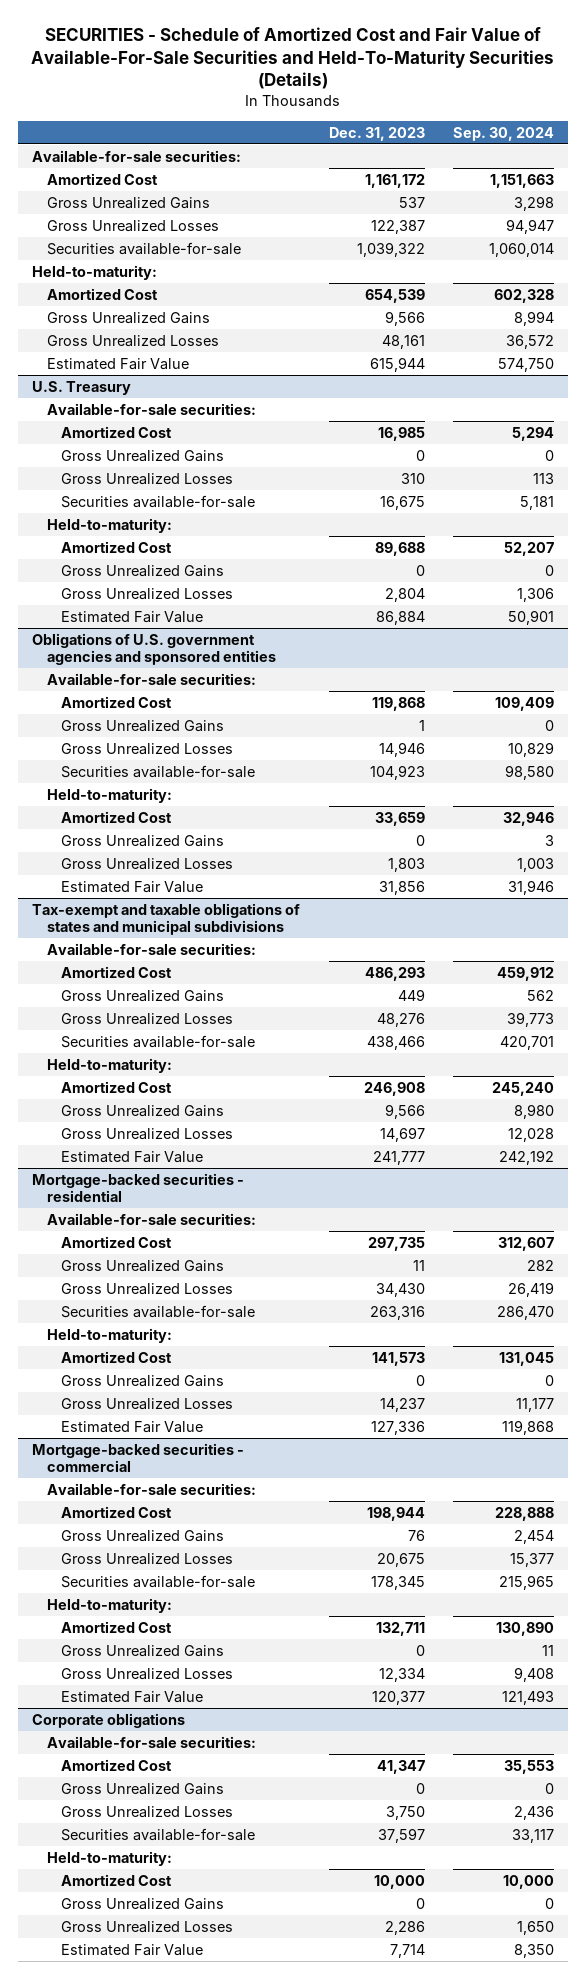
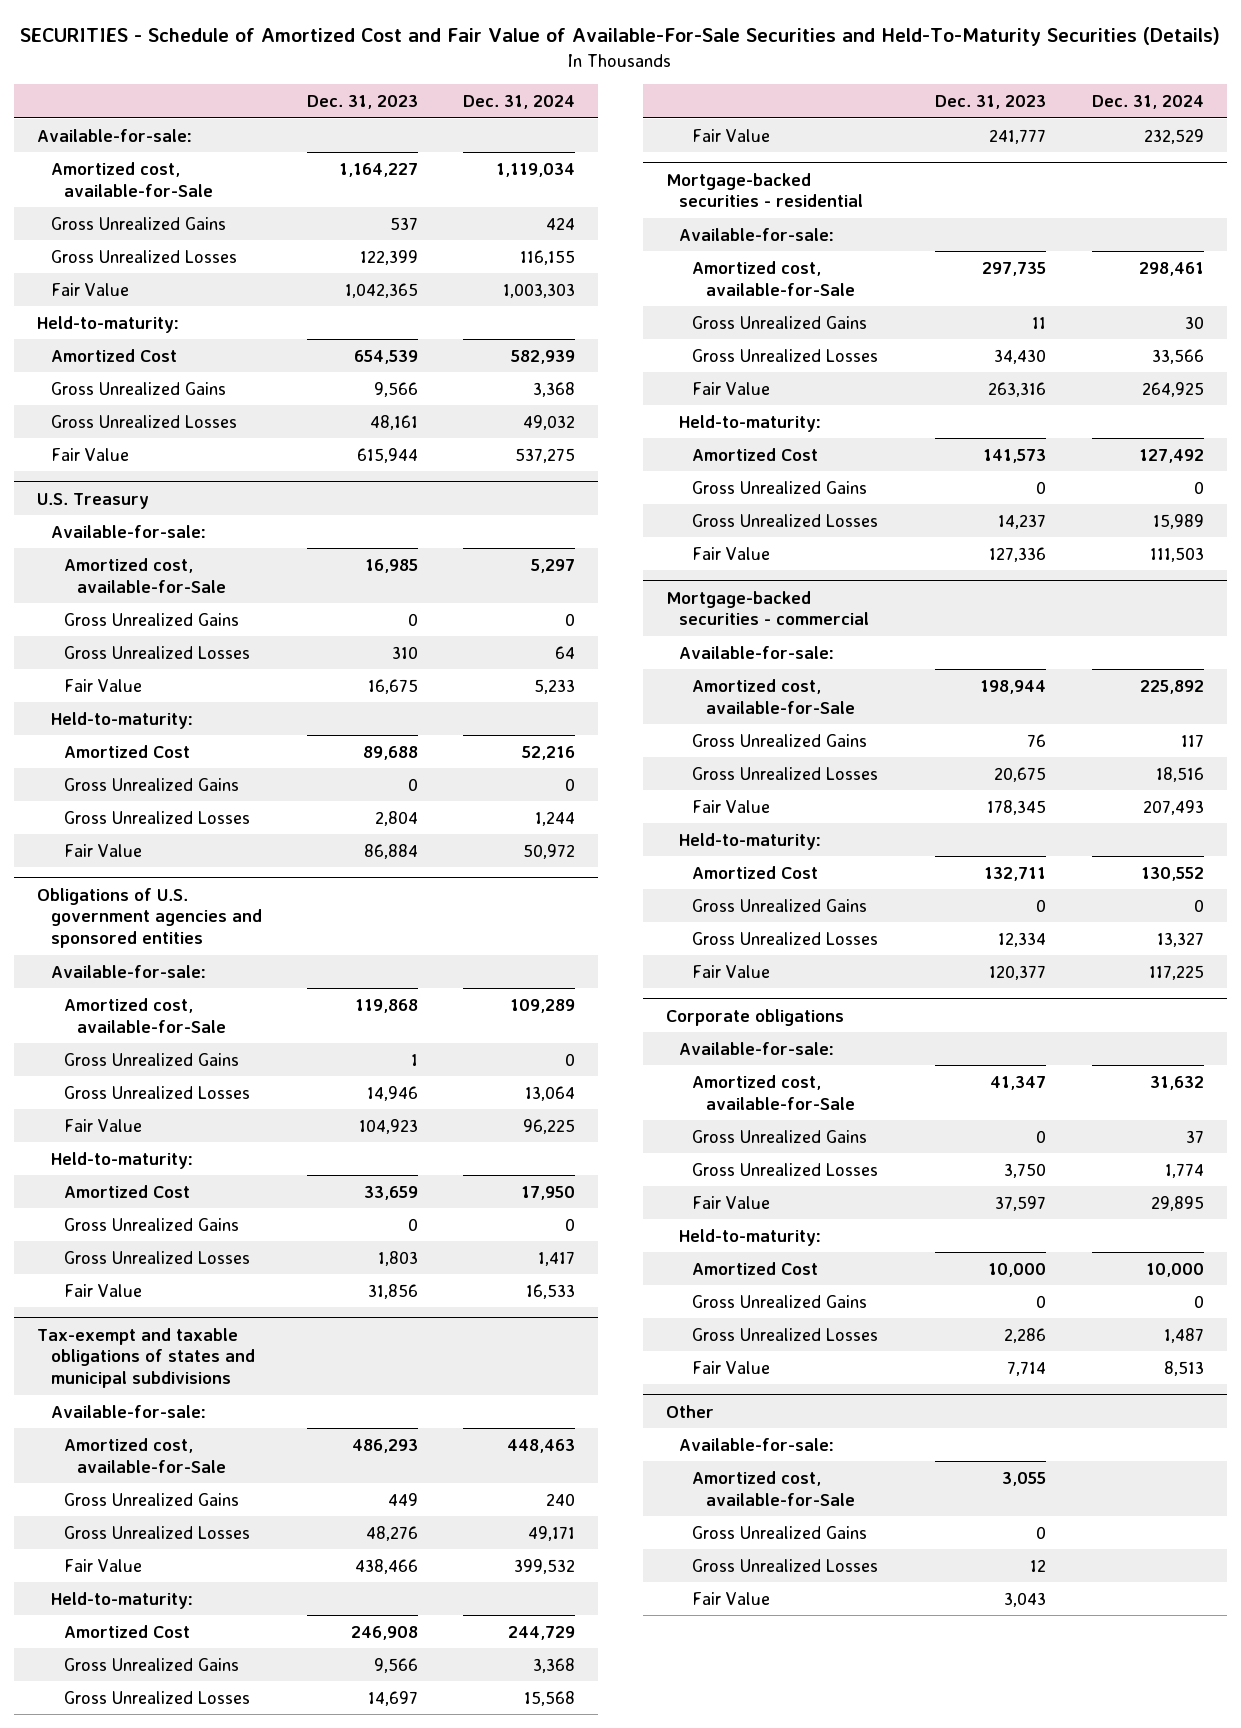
[453,126,555,141] Sep. 30, 2024 -> none
none -> [463,95,576,110] Dec. 31, 2024
[32,149,242,162] Available-for-sale securities: -> [37,128,193,142] Available-for-sale:
[46,172,158,185] Amortized Cost -> [50,161,213,197] Amortized cost, available-for-Sale
[364,173,425,188] 1,161,172 -> [338,162,418,177] 1,164,227
[46,241,241,255] Securities available-for-sale -> none
[370,219,425,234] 122,387 -> [359,249,418,265] 122,399
none -> [50,282,129,296] Fair Value
[46,357,189,370] Estimated Fair Value -> [50,447,129,461] Fair Value
[46,402,256,415] Available-for-sale securities: -> [50,524,206,538] Available-for-sale:
[61,425,173,438] Amortized Cost -> [63,557,227,593] Amortized cost, available-for-Sale
[61,494,256,508] Securities available-for-sale -> [63,678,142,692] Fair Value
[61,610,204,623] Estimated Fair Value -> [63,843,142,857] Fair Value
[46,672,256,685] Available-for-sale securities: -> [50,964,206,978] Available-for-sale:
[61,695,173,708] Amortized Cost -> [63,997,227,1033] Amortized cost, available-for-Sale
[61,764,256,778] Securities available-for-sale -> [63,1118,142,1132] Fair Value
[61,880,204,893] Estimated Fair Value -> [63,1283,142,1297] Fair Value
[46,942,256,955] Available-for-sale securities: -> [50,1404,206,1418] Available-for-sale:
[61,965,173,978] Amortized Cost -> [63,1437,227,1473] Amortized cost, available-for-Sale
[61,1034,256,1048] Securities available-for-sale -> [63,1558,142,1572] Fair Value
[61,1150,204,1163] Estimated Fair Value -> [692,128,771,142] Fair Value
[46,1212,256,1225] Available-for-sale securities: -> [678,227,834,241] Available-for-sale:
[61,1235,173,1248] Amortized Cost -> [692,260,855,296] Amortized cost, available-for-Sale
[61,1304,256,1318] Securities available-for-sale -> [692,381,771,395] Fair Value
[61,1420,204,1433] Estimated Fair Value -> [692,546,771,560] Fair Value
[46,1482,256,1495] Available-for-sale securities: -> [678,645,834,659] Available-for-sale:
[61,1505,173,1518] Amortized Cost -> [692,678,855,714] Amortized cost, available-for-Sale
[61,1574,256,1588] Securities available-for-sale -> [692,799,771,813] Fair Value
[61,1690,204,1703] Estimated Fair Value -> [692,964,771,978] Fair Value
[46,1735,256,1748] Available-for-sale securities: -> [678,1041,834,1055] Available-for-sale:
[61,1758,173,1771] Amortized Cost -> [692,1074,855,1110] Amortized cost, available-for-Sale
[61,1827,256,1841] Securities available-for-sale -> [692,1195,771,1209] Fair Value
[61,1943,204,1956] Estimated Fair Value -> [692,1360,771,1374] Fair Value
none -> [665,1404,714,1418] Other
none -> [678,1437,834,1451] Available-for-sale:
none -> [692,1470,855,1506] Amortized cost, available-for-Sale
none -> [692,1525,868,1539] Gross Unrealized Gains
none -> [692,1558,879,1572] Gross Unrealized Losses
none -> [692,1591,771,1605] Fair Value

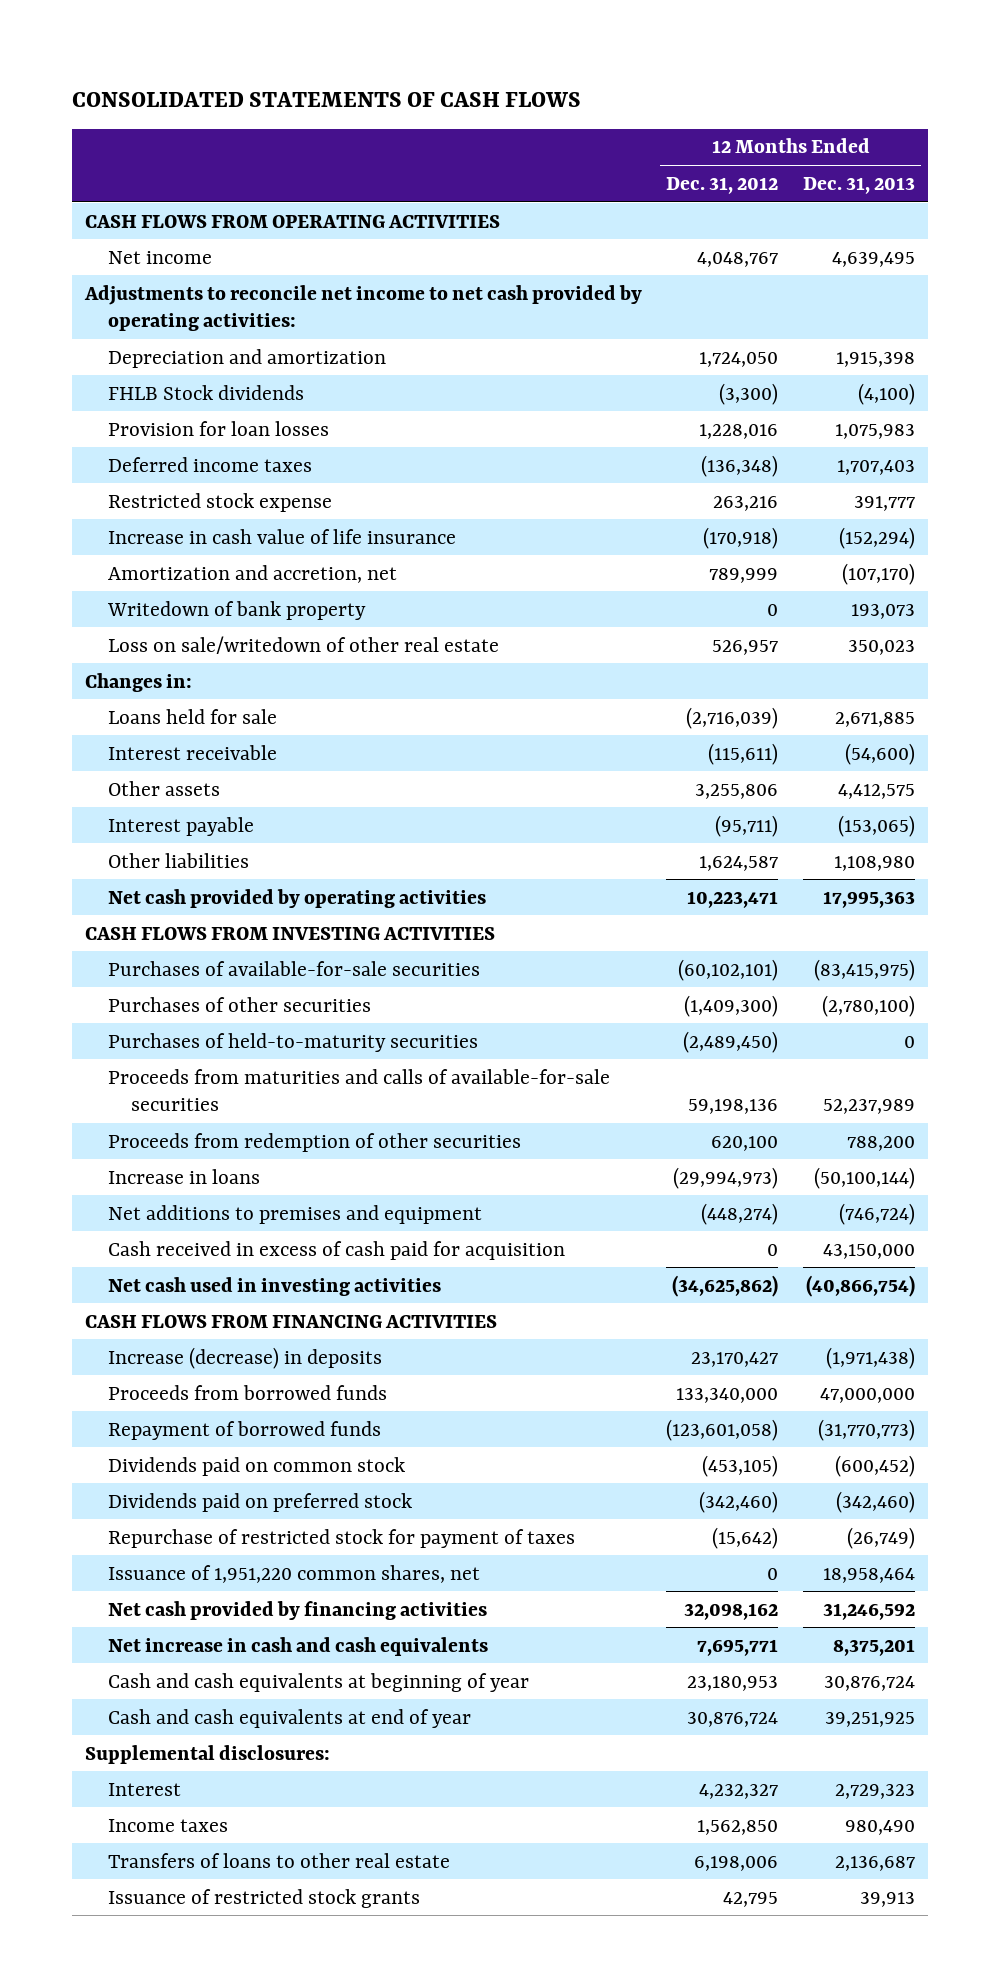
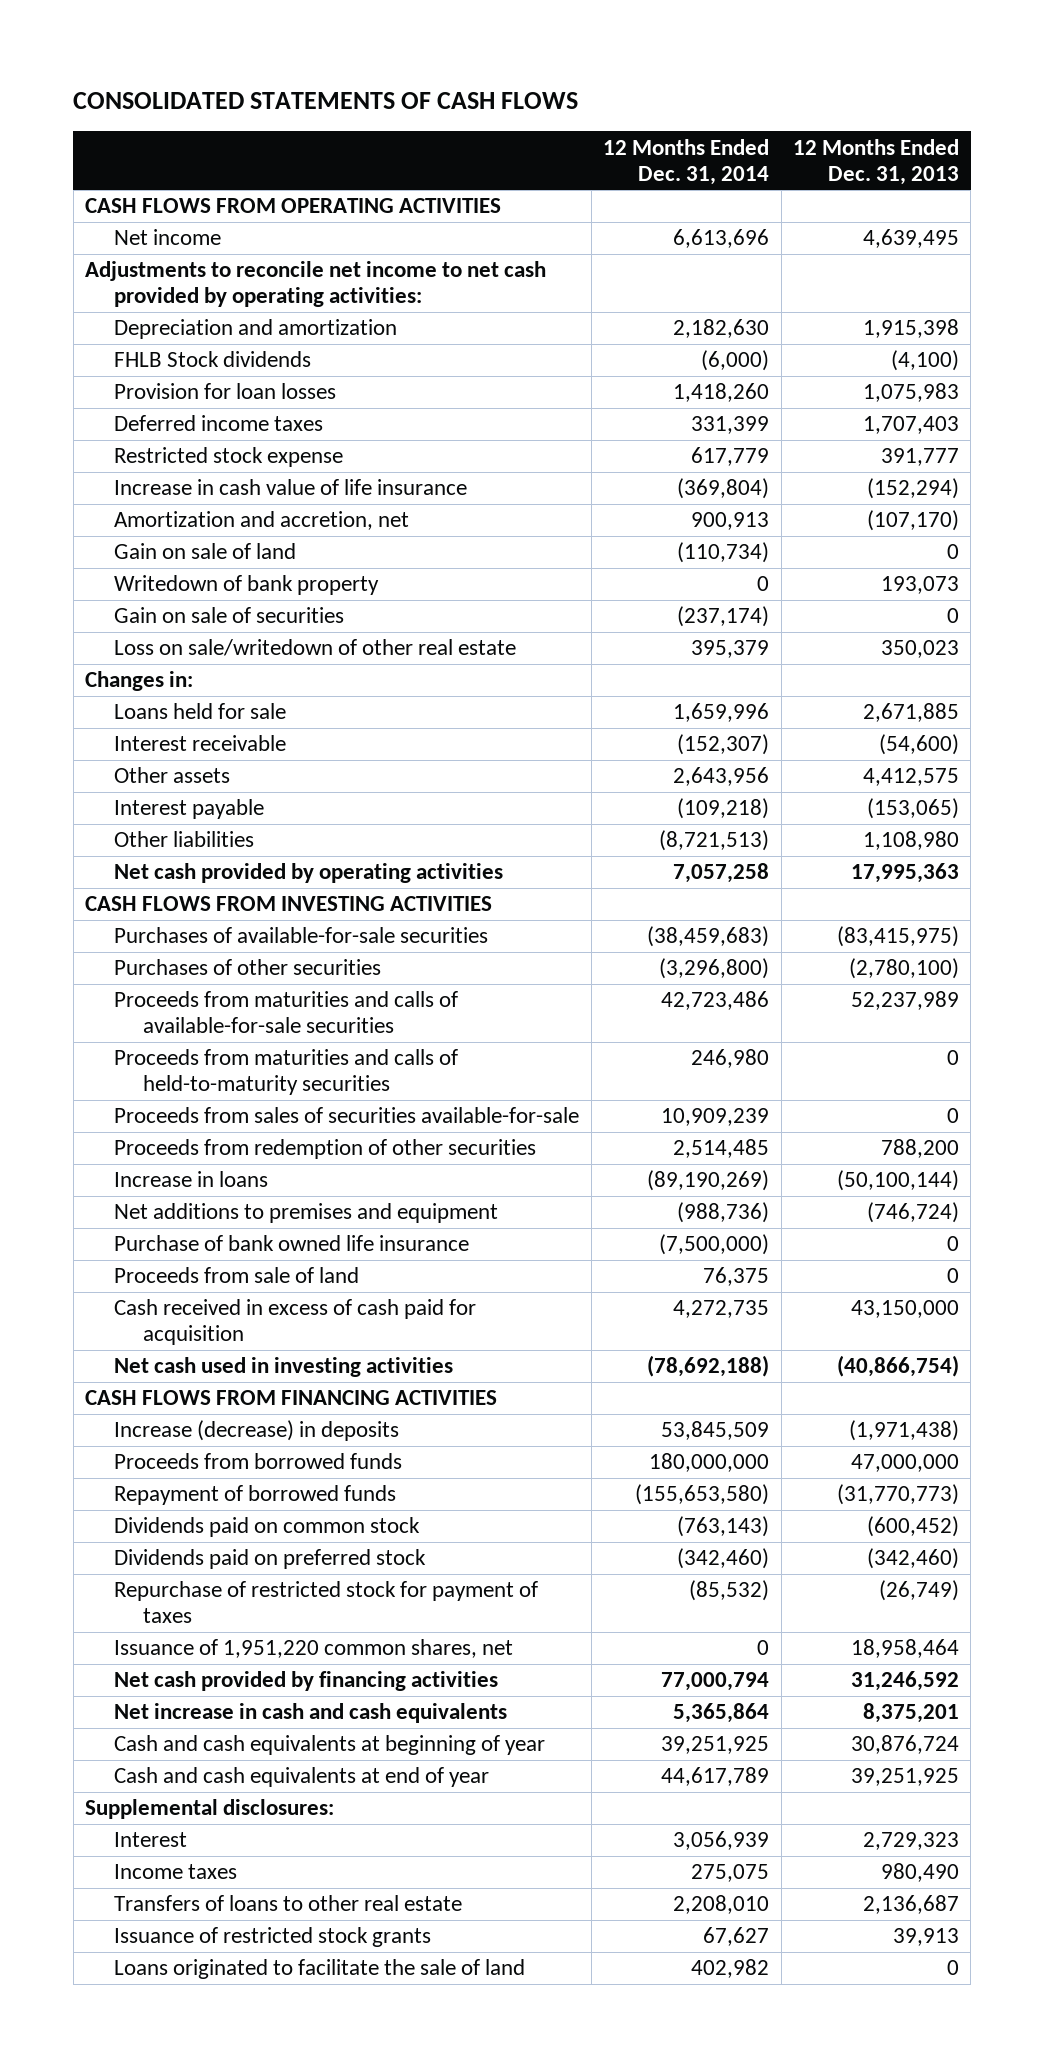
[666,176,779,194] Dec. 31, 2012 -> none
none -> [603,138,770,185] 12 Months Ended Dec. 31, 2014
none -> [114,543,297,560] Gain on sale of land
none -> [114,607,345,624] Gain on sale of securities
[107,1032,478,1052] Purchases of held-to-maturity securities -> none
none -> [114,1049,459,1096] Proceeds from maturities and calls of held-to-maturity securities
none -> [114,1107,580,1124] Proceeds from sales of securities available-for-sale
none -> [114,1235,470,1252] Purchase of bank owned life insurance
none -> [114,1267,360,1284] Proceeds from sale of land
none -> [114,1959,526,1980] Loans originated to facilitate the sale of land

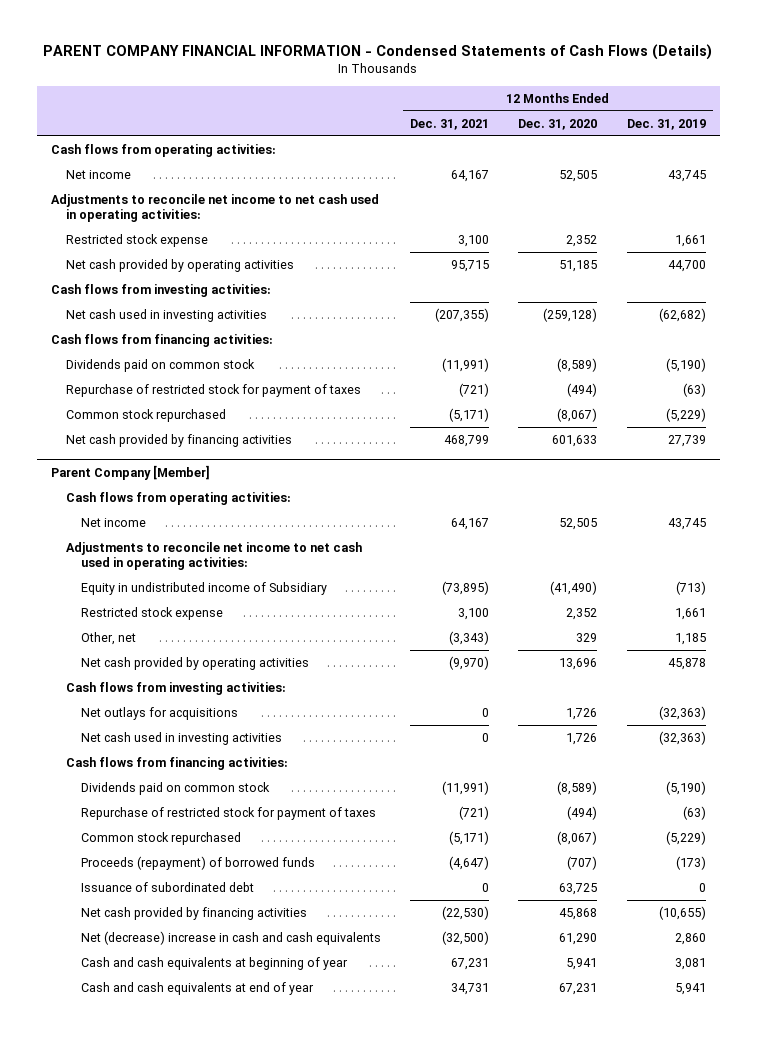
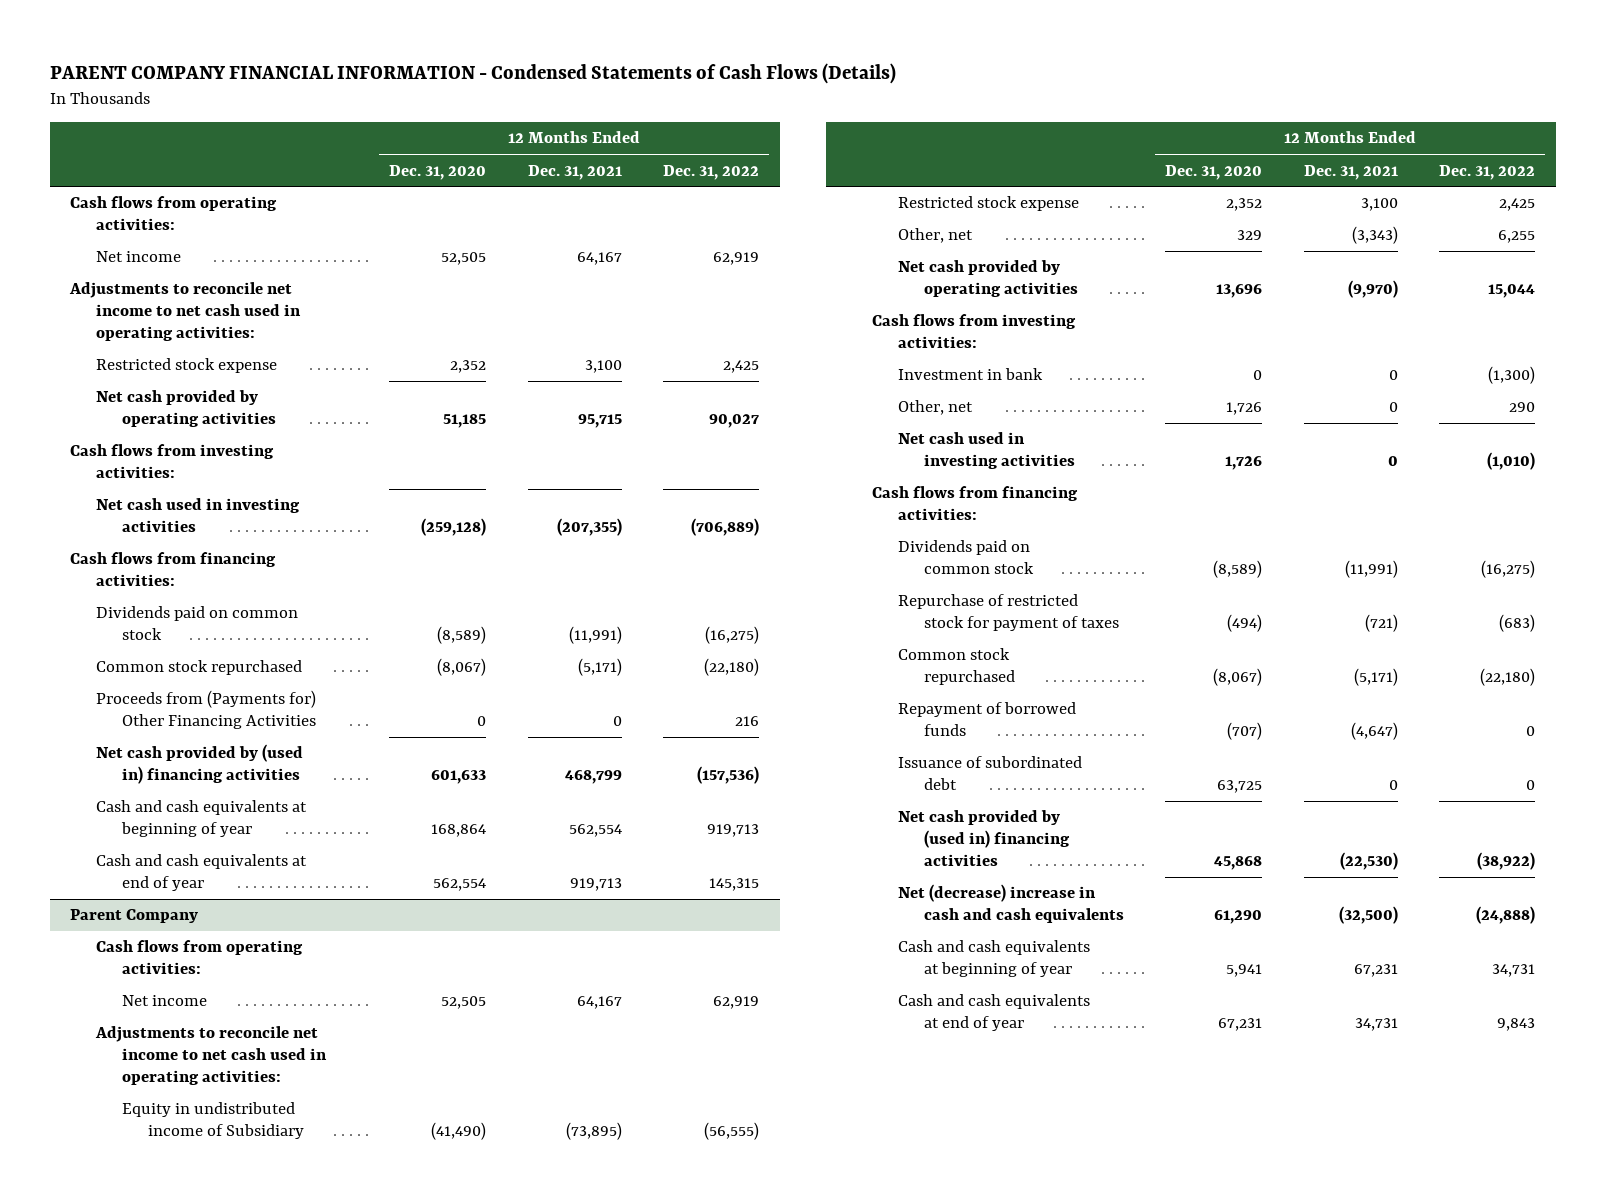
[626,118,706,130] Dec. 31, 2019 -> none
none -> [662,164,759,180] Dec. 31, 2022
[66,383,362,397] Repurchase of restricted stock for payment of taxes -> none
none -> [96,690,317,730] Proceeds from (Payments for) Other Financing Activities
[66,433,293,447] Net cash provided by financing activities -> [96,744,304,785] Net cash provided by (used in) financing activities
none -> [96,800,308,838] Cash and cash equivalents at beginning of year
none -> [96,854,308,892] Cash and cash equivalents at end of year
[51,464,211,480] Parent Company [Member] -> [70,909,199,924] Parent Company
none -> [898,368,1044,381] Investment in bank
[80,706,238,720] Net outlays for acquisitions -> [898,400,974,416] Other, net
[80,855,315,870] Proceeds (repayment) of borrowed funds -> [898,702,1077,737] Repayment of borrowed funds
[80,906,307,920] Net cash provided by financing activities -> [898,810,1071,867] Net cash provided by (used in) financing activities

